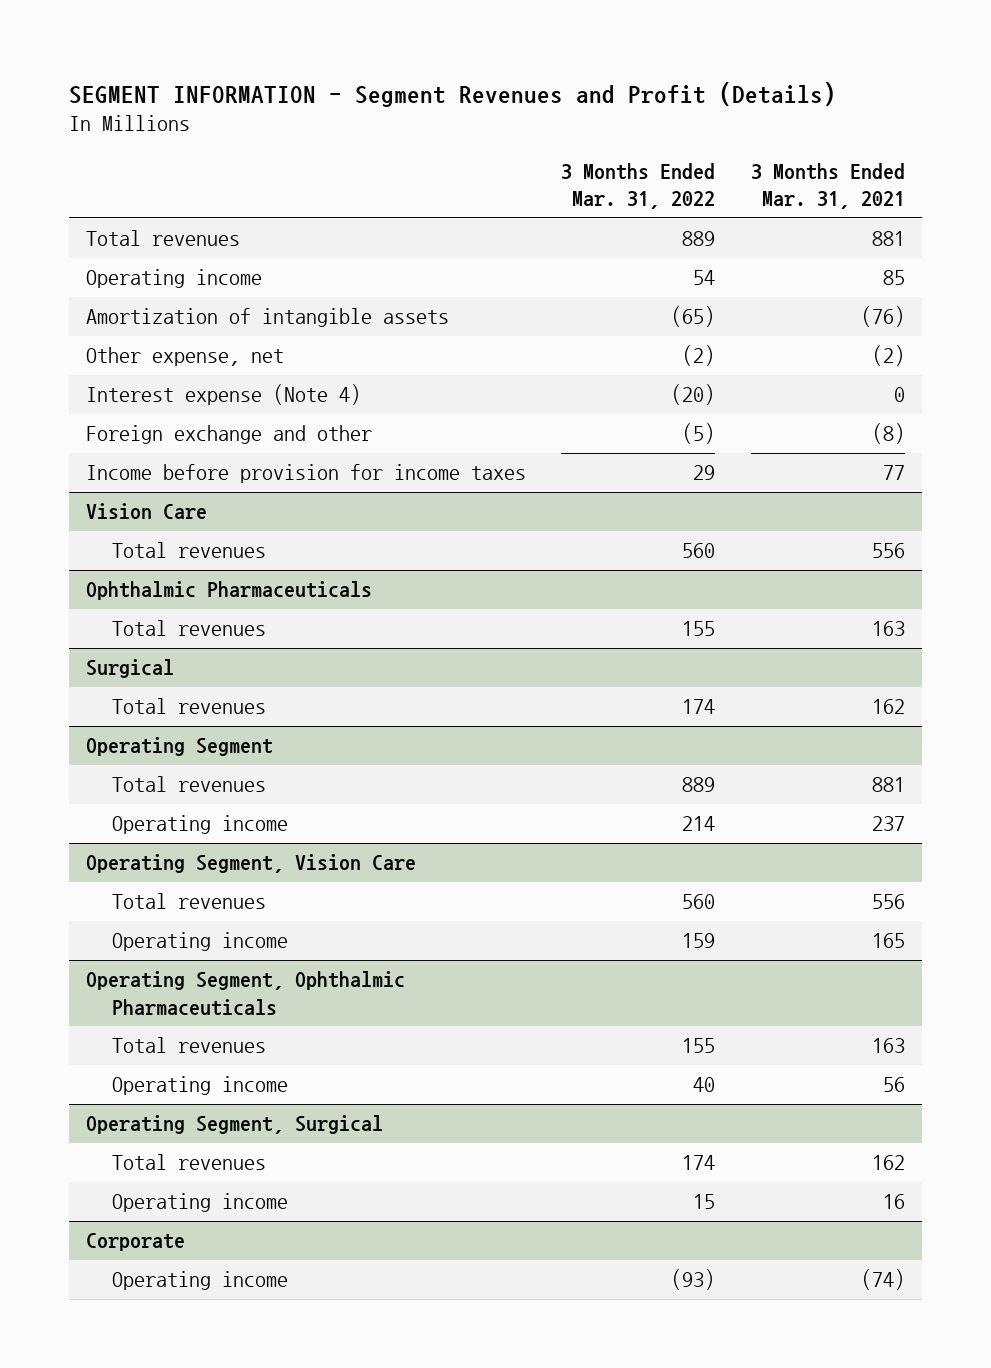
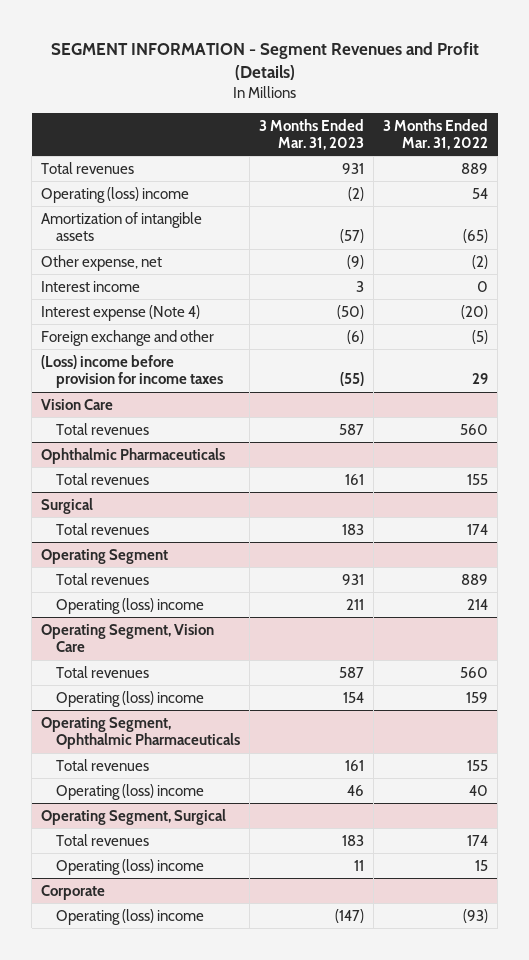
[750,163,905,210] 3 Months Ended Mar. 31, 2021 -> none
none -> [259,118,365,151] 3 Months Ended Mar. 31, 2023
[86,269,263,289] Operating income -> [41,186,190,203] Operating (loss) income
none -> [41,280,141,292] Interest income
[86,464,527,484] Income before provision for income taxes -> [41,354,224,389] (Loss) income before provision for income taxes
[111,815,288,835] Operating income -> [56,597,205,614] Operating (loss) income
[111,932,288,952] Operating income -> [56,690,205,707] Operating (loss) income
[111,1076,288,1096] Operating income -> [56,783,205,800] Operating (loss) income
[111,1193,288,1213] Operating income -> [56,858,205,875] Operating (loss) income
[111,1271,288,1291] Operating income -> [56,908,205,925] Operating (loss) income

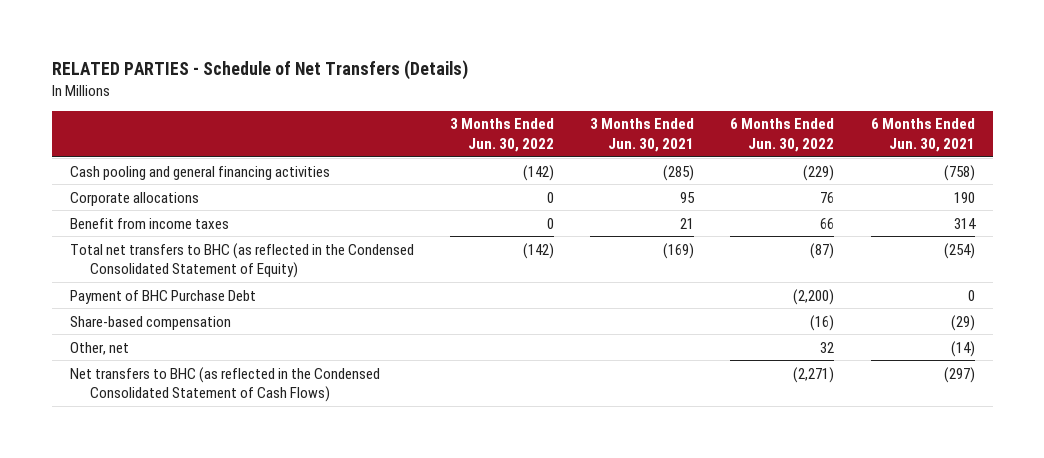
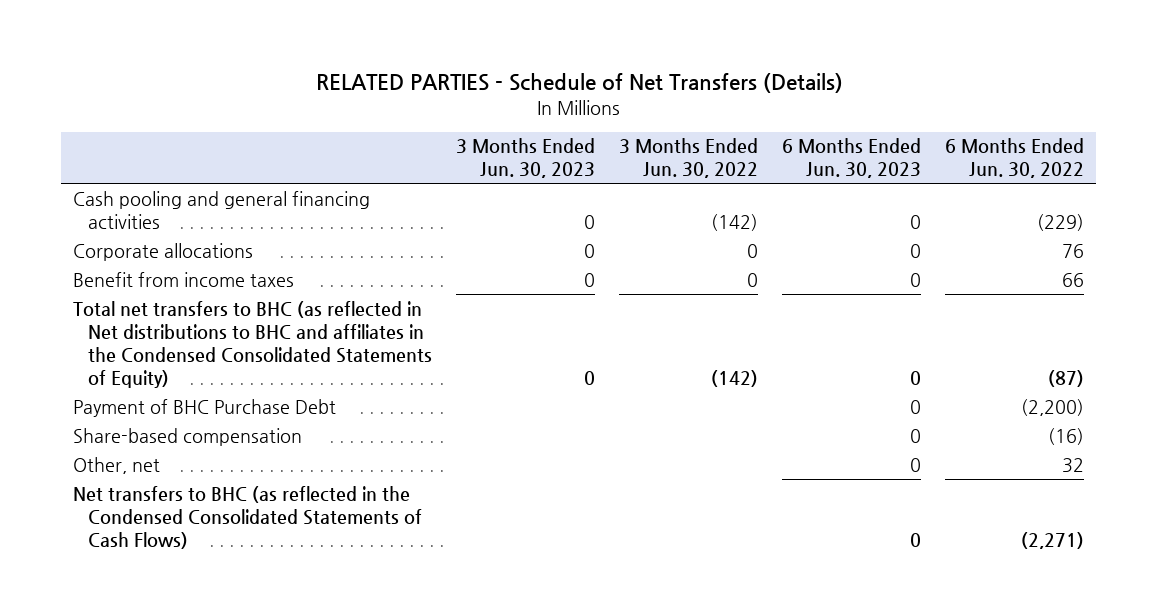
[590,118,695,152] 3 Months Ended Jun. 30, 2021 -> none
[870,118,975,152] 6 Months Ended Jun. 30, 2021 -> none
none -> [456,138,596,179] 3 Months Ended Jun. 30, 2023
none -> [782,138,922,179] 6 Months Ended Jun. 30, 2023
[69,242,414,279] Total net transfers to BHC (as reflected in the Condensed Consolidated Statement of Equity) -> [73,300,432,389] Total net transfers to BHC (as reflected in Net distributions to BHC and affiliates in the Condensed Consolidated Statements of Equity)
[69,366,380,403] Net transfers to BHC (as reflected in the Condensed Consolidated Statement of Cash Flows) -> [73,485,422,550] Net transfers to BHC (as reflected in the Condensed Consolidated Statements of Cash Flows)

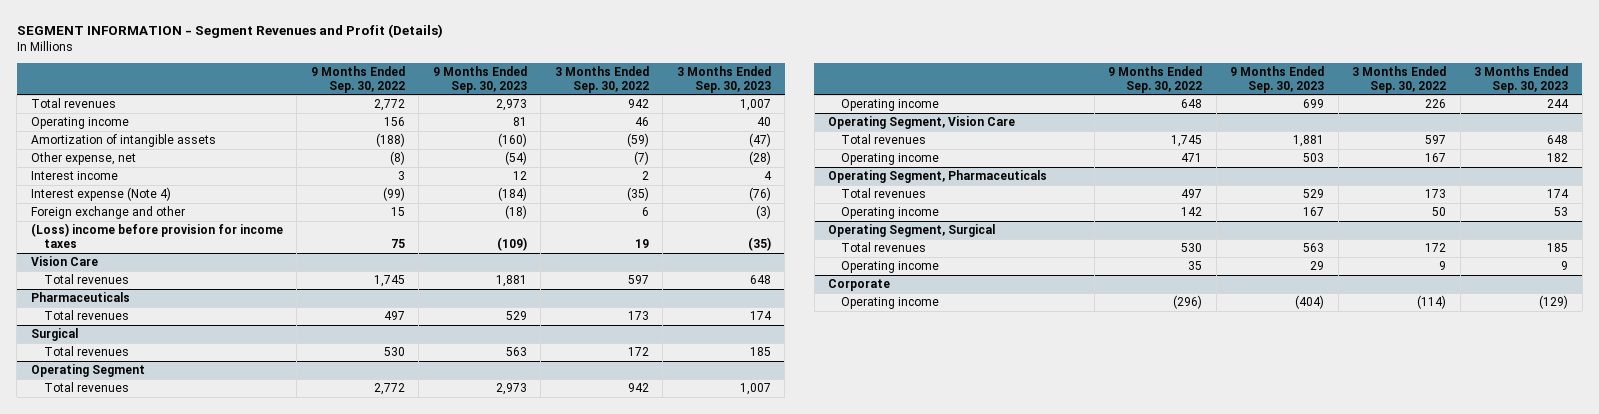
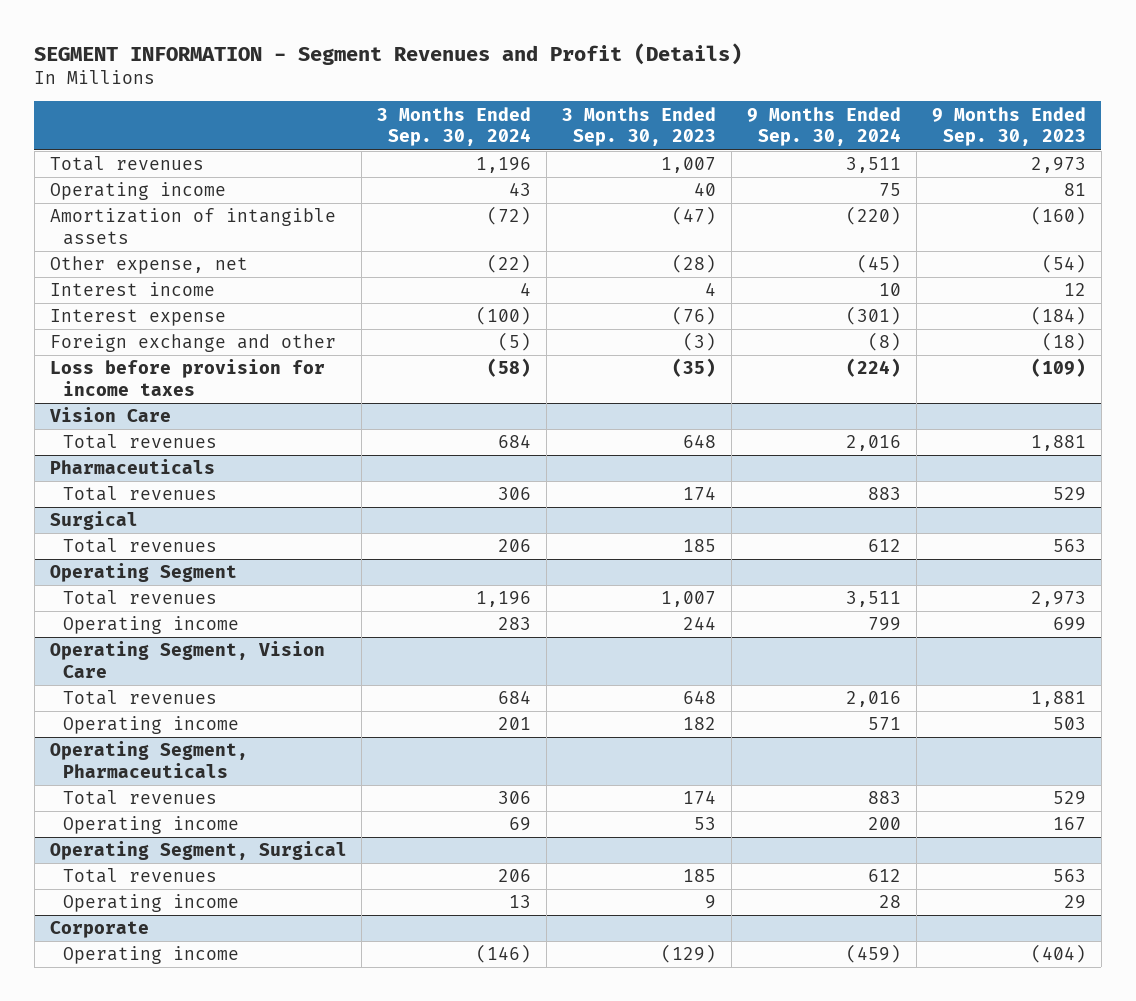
[310,65,405,93] 9 Months Ended Sep. 30, 2022 -> none
[554,65,649,93] 3 Months Ended Sep. 30, 2022 -> none
none -> [377,106,532,147] 3 Months Ended Sep. 30, 2024
none -> [747,106,902,147] 9 Months Ended Sep. 30, 2024
[30,187,171,202] Interest expense (Note 4) -> [49,309,226,327] Interest expense
[30,223,283,249] (Loss) income before provision for income taxes -> [49,359,325,396] Loss before provision for income taxes

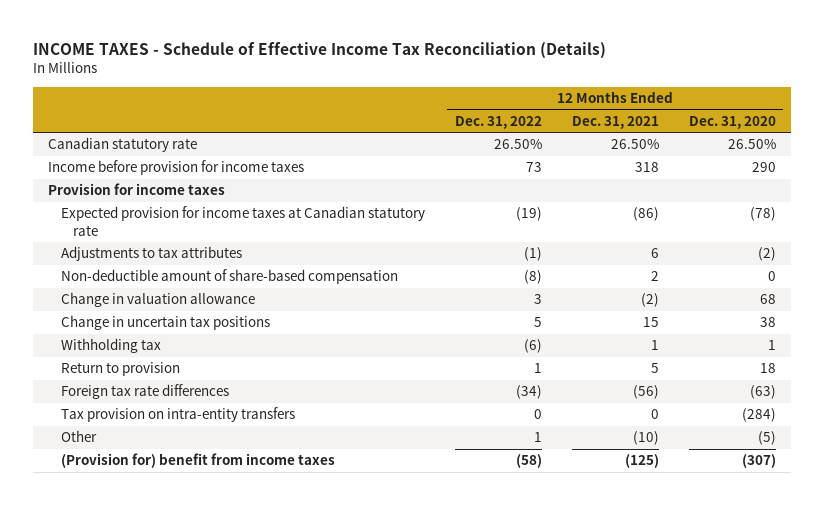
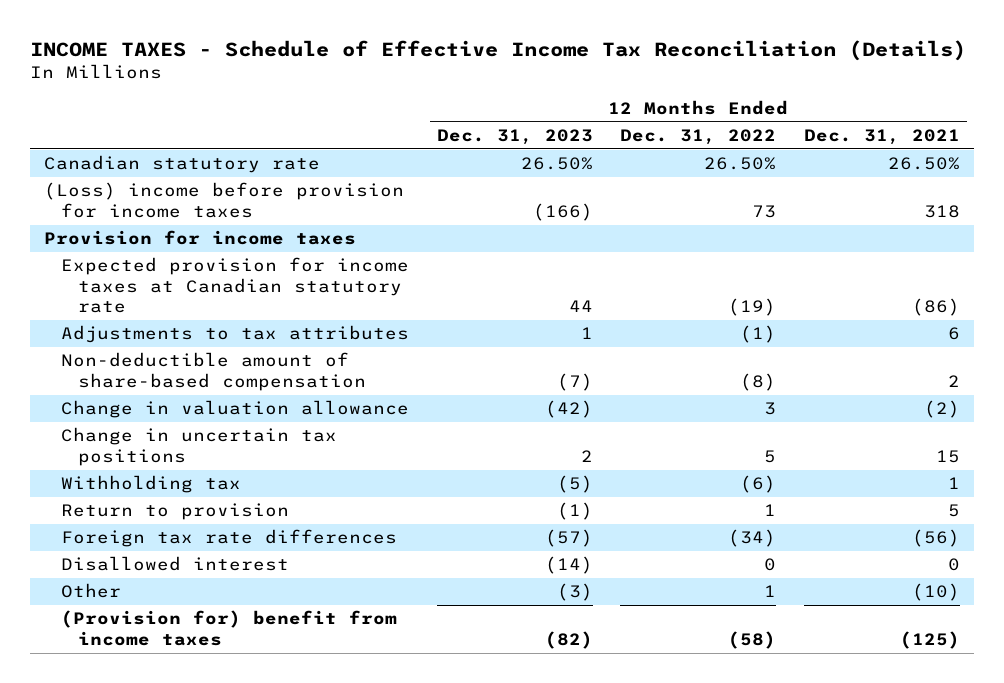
[688,115,776,129] Dec. 31, 2020 -> none
none -> [436,129,593,146] Dec. 31, 2023
[48,160,305,176] Income before provision for income taxes -> [43,182,404,218] (Loss) income before provision for income taxes
[60,407,295,423] Tax provision on intra-entity transfers -> none
none -> [61,556,290,572] Disallowed interest

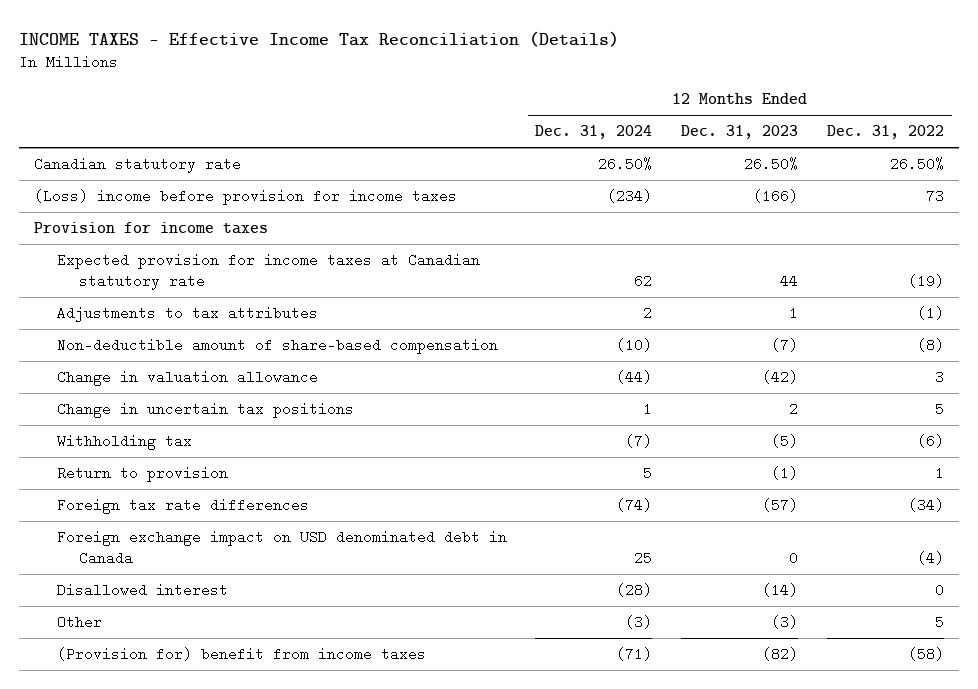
[30,39,967,61] INCOME TAXES - Schedule of Effective Income Tax Reconciliation (Details) -> [19,30,620,47] INCOME TAXES - Effective Income Tax Reconciliation (Details)
[803,129,960,146] Dec. 31, 2021 -> none
none -> [535,125,653,140] Dec. 31, 2024
none -> [56,530,507,565] Foreign exchange impact on USD denominated debt in Canada
[764,585,777,598] 1 -> [935,615,945,630] 5

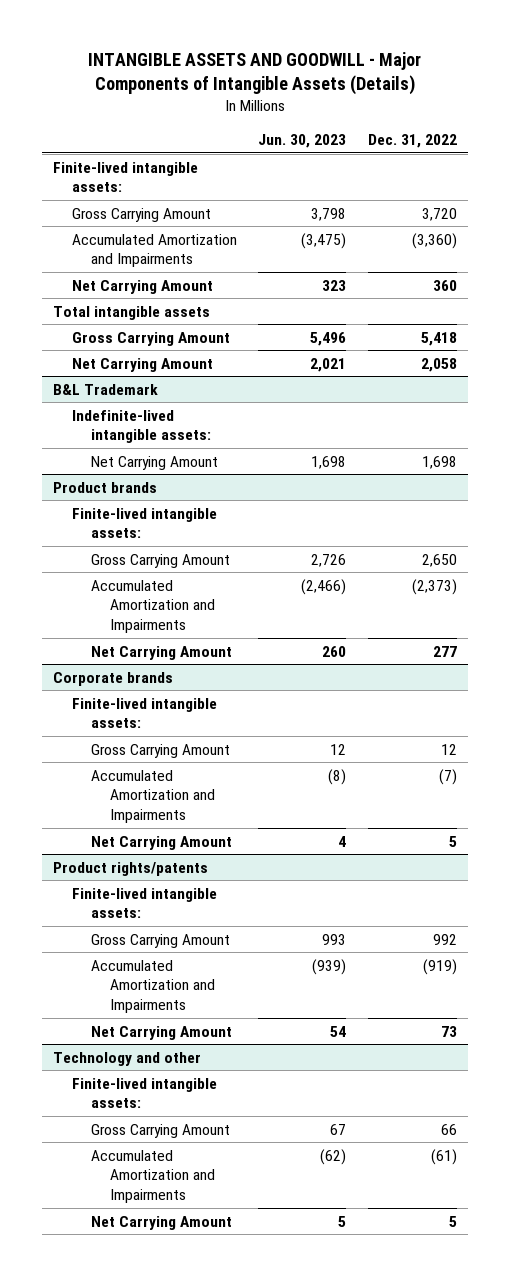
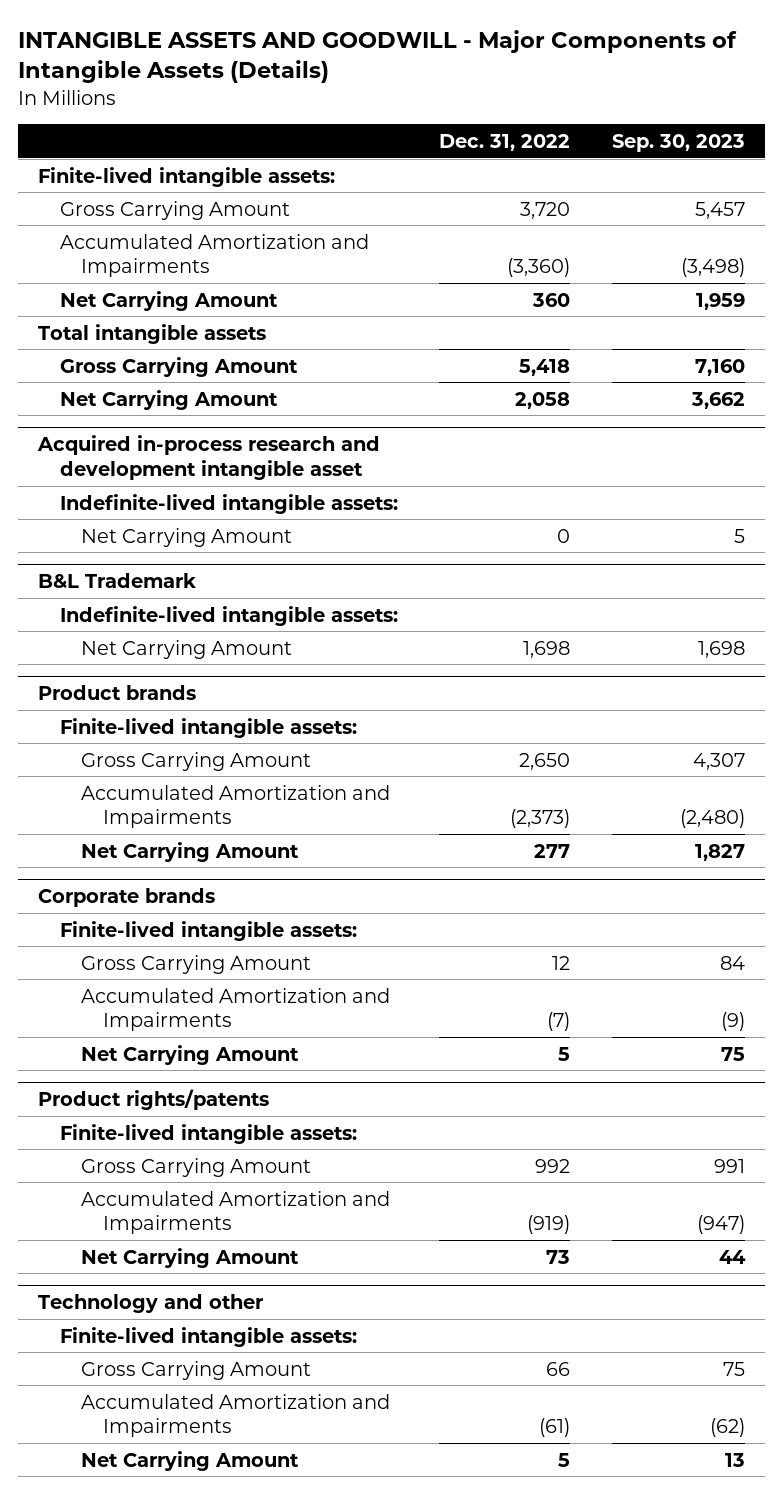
[258,133,347,148] Jun. 30, 2023 -> none
none -> [611,133,745,152] Sep. 30, 2023
none -> [37,435,381,480] Acquired in-process research and development intangible asset
none -> [59,493,398,514] Indefinite-lived intangible assets:
none -> [81,527,293,547] Net Carrying Amount

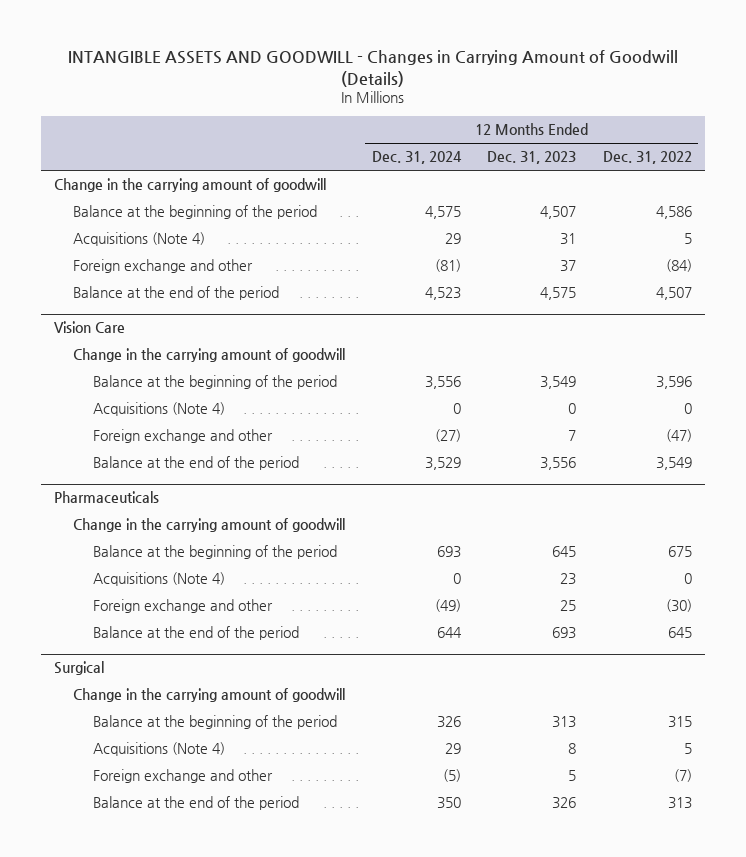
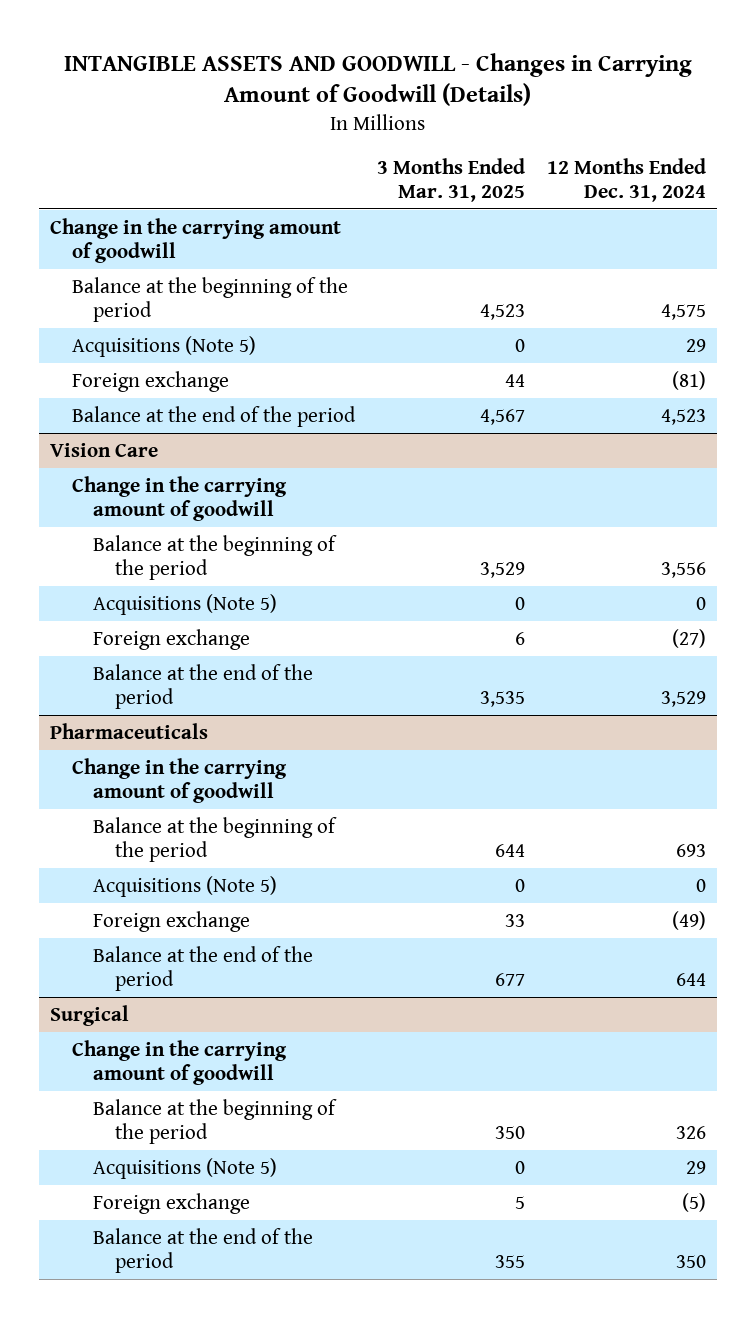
[487,151,577,165] Dec. 31, 2023 -> none
[602,151,692,165] Dec. 31, 2022 -> none
none -> [376,157,525,202] 3 Months Ended Mar. 31, 2025
[73,232,206,247] Acquisitions (Note 4) -> [71,335,256,357] Acquisitions (Note 5)
[73,259,254,274] Foreign exchange and other -> [71,370,229,392] Foreign exchange
[92,402,225,417] Acquisitions (Note 4) -> [93,593,278,615] Acquisitions (Note 5)
[92,429,273,444] Foreign exchange and other -> [93,628,251,650] Foreign exchange
[92,572,225,587] Acquisitions (Note 4) -> [93,875,278,897] Acquisitions (Note 5)
[92,599,273,614] Foreign exchange and other -> [93,910,251,932] Foreign exchange
[92,742,225,757] Acquisitions (Note 4) -> [93,1157,278,1179] Acquisitions (Note 5)
[92,769,273,784] Foreign exchange and other -> [93,1192,251,1214] Foreign exchange

